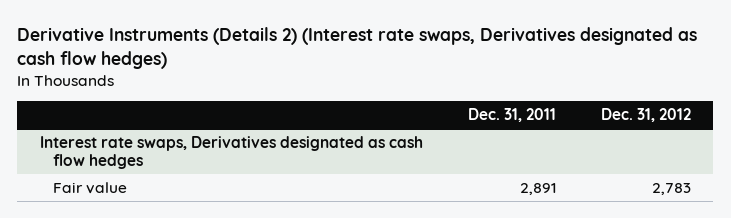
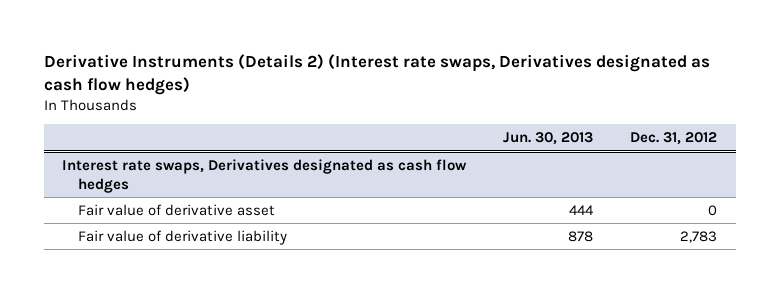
[467,108,556,123] Dec. 31, 2011 -> none
none -> [503,132,594,146] Jun. 30, 2013
none -> [78,203,276,216] Fair value of derivative asset
[53,181,128,194] Fair value -> [78,229,288,245] Fair value of derivative liability

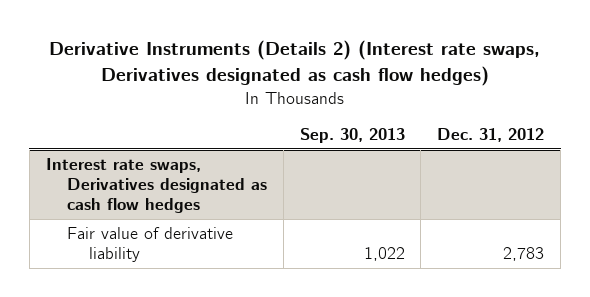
[503,132,594,146] Jun. 30, 2013 -> none
none -> [299,128,405,144] Sep. 30, 2013
[78,203,276,216] Fair value of derivative asset -> none

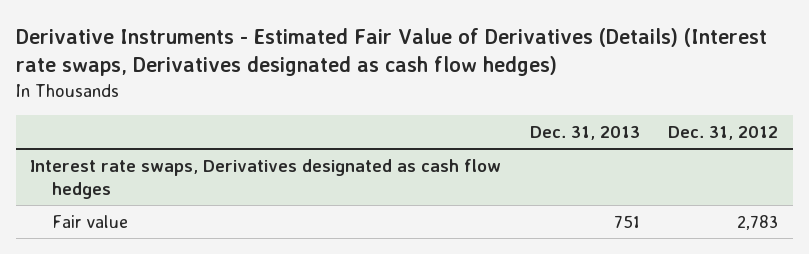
[48,40,540,87] Derivative Instruments (Details 2) (Interest rate swaps, Derivatives designated as cash flow hedges) -> [16,28,768,77] Derivative Instruments - Estimated Fair Value of Derivatives (Details) (Interest rate swaps, Derivatives designated as cash flow hedges)
[299,128,405,144] Sep. 30, 2013 -> none
none -> [529,125,640,140] Dec. 31, 2013
[67,226,234,263] Fair value of derivative liability -> [51,214,128,228] Fair value

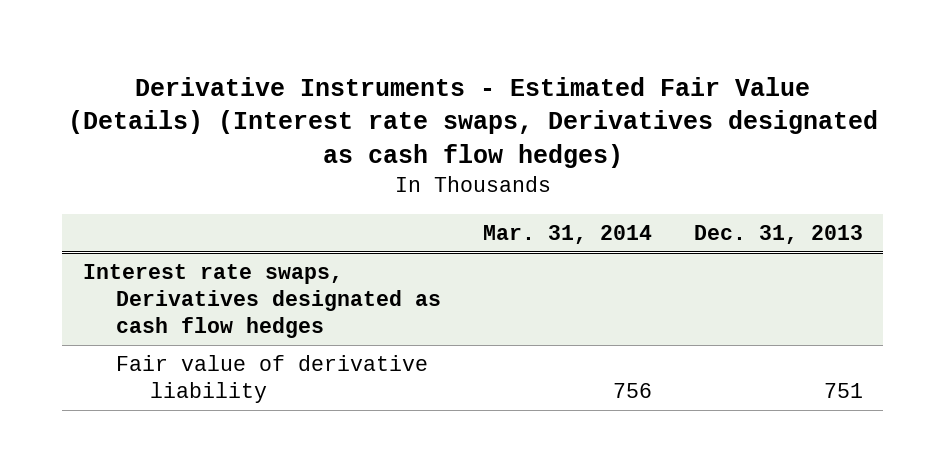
[16,28,768,77] Derivative Instruments - Estimated Fair Value of Derivatives (Details) (Interest rate swaps, Derivatives designated as cash flow hedges) -> [67,76,878,168] Derivative Instruments - Estimated Fair Value (Details) (Interest rate swaps, Derivatives designated as cash flow hedges)
[668,125,779,140] Dec. 31, 2012 -> none
none -> [482,224,652,244] Mar. 31, 2014
[51,214,128,228] Fair value -> [116,355,429,404] Fair value of derivative liability

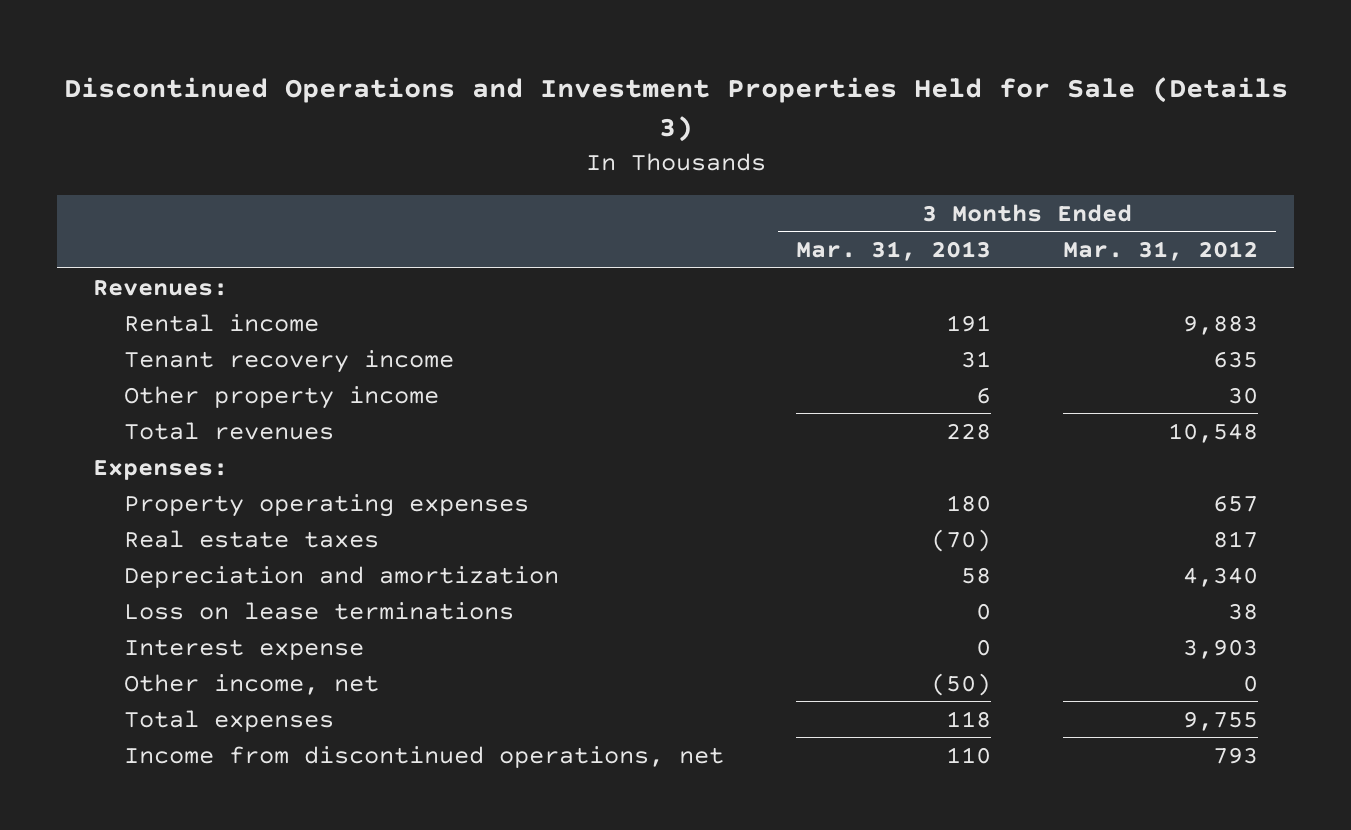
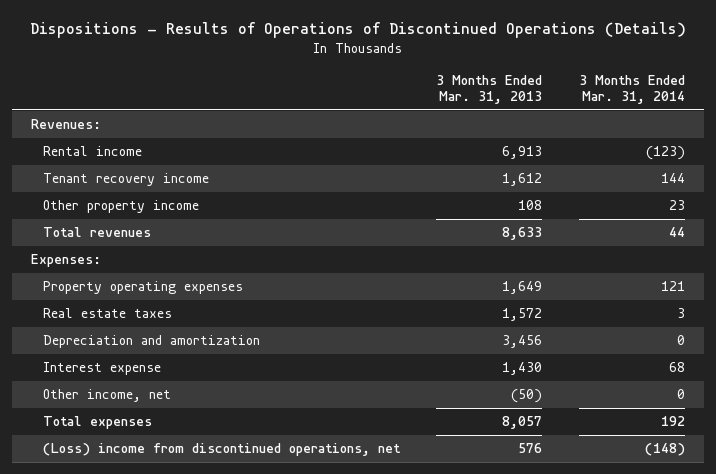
[63,76,1288,142] Discontinued Operations and Investment Properties Held for Sale (Details 3) -> [30,21,687,38] Dispositions - Results of Operations of Discontinued Operations (Details)
[1062,241,1258,262] Mar. 31, 2012 -> none
none -> [579,74,686,105] 3 Months Ended Mar. 31, 2014
[946,314,992,332] 191 -> [502,146,543,160] 6,913
[961,350,992,368] 31 -> [502,173,543,187] 1,612
[976,386,992,404] 6 -> [518,200,543,211] 108
[946,422,992,440] 228 -> [502,227,543,241] 8,633
[124,601,515,620] Loss on lease terminations -> none
[946,494,992,512] 180 -> [502,281,543,295] 1,649
[931,528,992,552] (70) -> [502,308,543,322] 1,572
[961,566,992,584] 58 -> [502,335,543,349] 3,456
[976,638,992,656] 0 -> [502,362,543,376] 1,430
[946,710,992,728] 118 -> [502,416,543,430] 8,057
[124,745,725,768] Income from discontinued operations, net -> [42,443,401,457] (Loss) income from discontinued operations, net
[946,746,992,764] 110 -> [518,443,543,454] 576

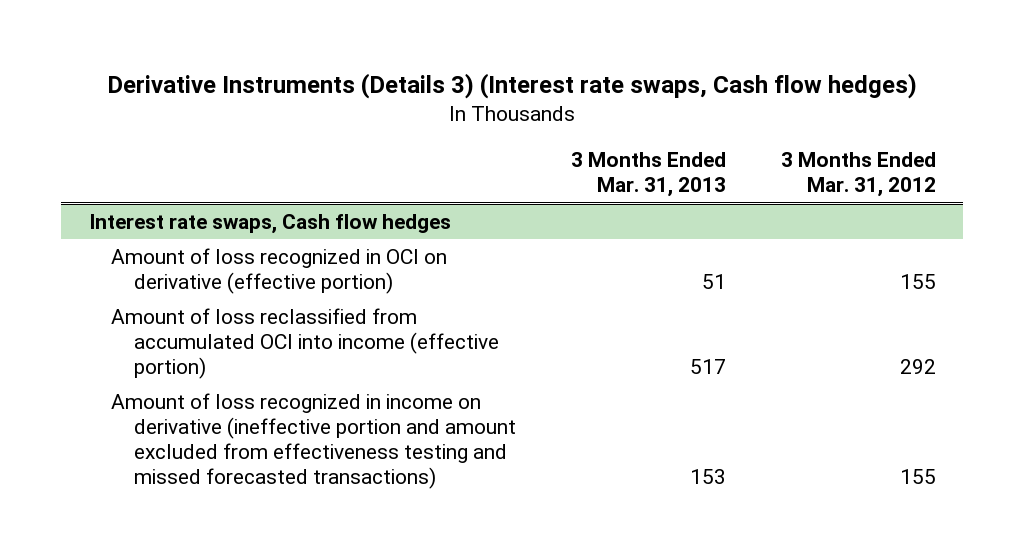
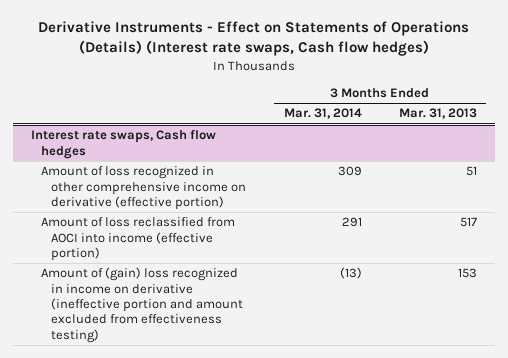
[107,73,918,100] Derivative Instruments (Details 3) (Interest rate swaps, Cash flow hedges) -> [37,21,469,57] Derivative Instruments - Effect on Statements of Operations (Details) (Interest rate swaps, Cash flow hedges)
[781,152,937,198] 3 Months Ended Mar. 31, 2012 -> none
none -> [283,108,362,120] Mar. 31, 2014
[111,247,448,295] Amount of loss recognized in OCI on derivative (effective portion) -> [41,166,247,211] Amount of loss recognized in other comprehensive income on derivative (effective portion)
[111,307,500,380] Amount of loss reclassified from accumulated OCI into income (effective portion) -> [41,217,236,262] Amount of loss reclassified from AOCI into income (effective portion)
[111,392,517,490] Amount of loss recognized in income on derivative (ineffective portion and amount excluded from effectiveness testing and missed forecasted transactions) -> [41,267,244,343] Amount of (gain) loss recognized in income on derivative (ineffective portion and amount excluded from effectiveness testing)

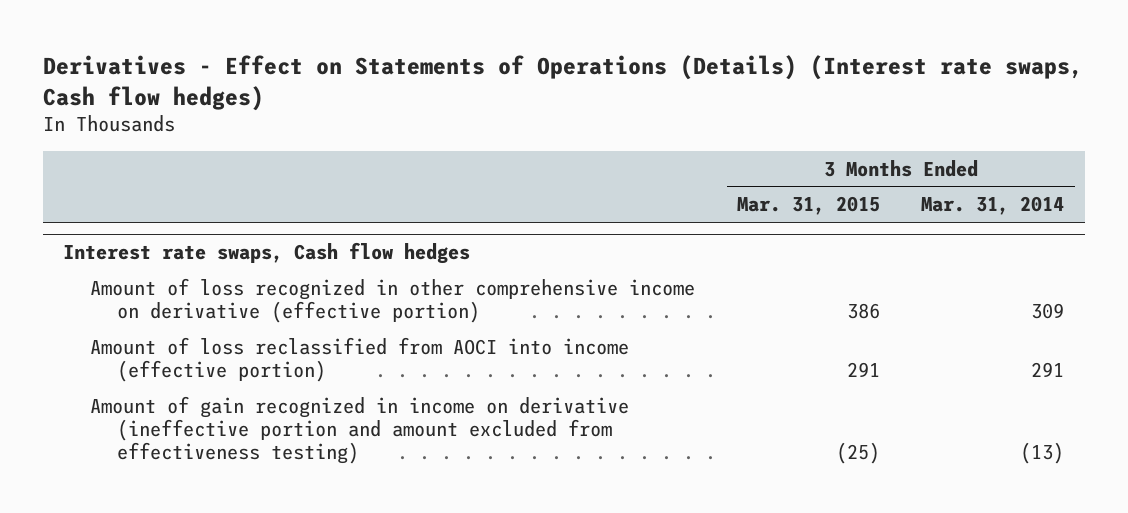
[37,21,469,57] Derivative Instruments - Effect on Statements of Operations (Details) (Interest rate swaps, Cash flow hedges) -> [42,54,1083,111] Derivatives - Effect on Statements of Operations (Details) (Interest rate swaps, Cash flow hedges)
[398,108,477,120] Mar. 31, 2013 -> none
none -> [736,196,880,216] Mar. 31, 2015
[41,267,244,343] Amount of (gain) loss recognized in income on derivative (ineffective portion and amount excluded from effectiveness testing) -> [90,395,630,464] Amount of gain recognized in income on derivative (ineffective portion and amount excluded from effectiveness testing)

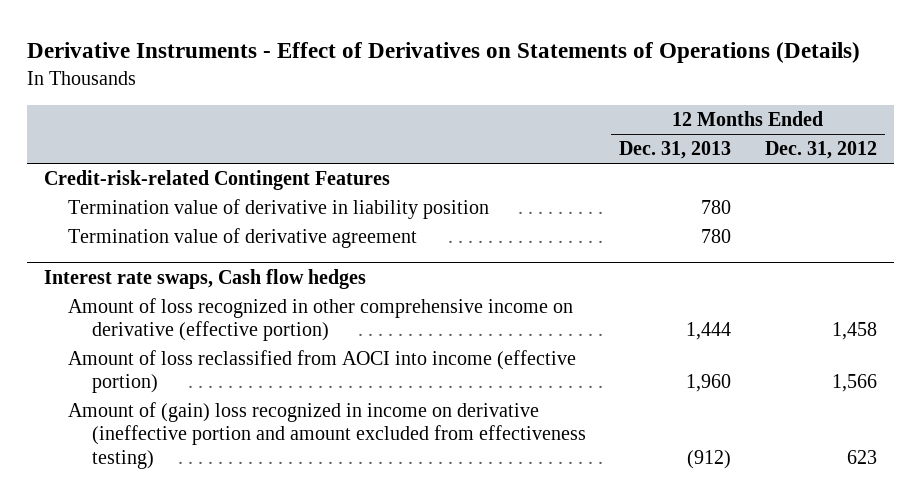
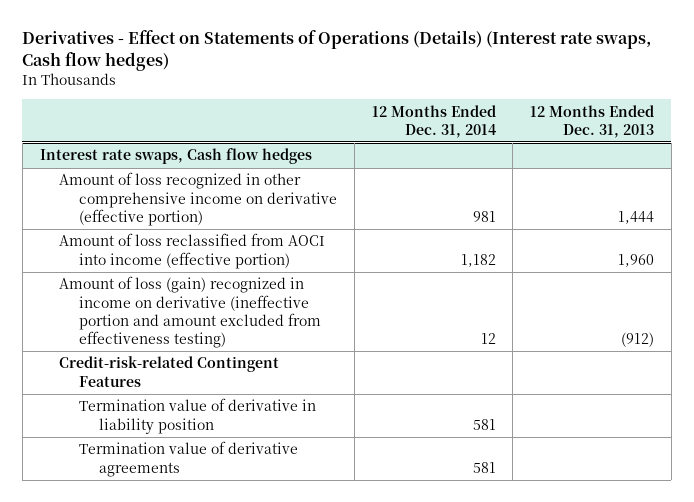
[27,42,861,64] Derivative Instruments - Effect of Derivatives on Statements of Operations (Details) -> [22,30,652,72] Derivatives - Effect on Statements of Operations (Details) (Interest rate swaps, Cash flow hedges)
[764,141,877,160] Dec. 31, 2012 -> none
none -> [371,104,496,138] 12 Months Ended Dec. 31, 2014
[43,170,390,191] Credit-risk-related Contingent Features -> none
[67,199,489,220] Termination value of derivative in liability position -> none
[67,228,417,249] Termination value of derivative agreement -> none
[67,402,586,469] Amount of (gain) loss recognized in income on derivative (ineffective portion and amount excluded from effectiveness testing) -> [59,276,322,348] Amount of loss (gain) recognized in income on derivative (ineffective portion and amount excluded from effectiveness testing)
none -> [59,356,280,387] Credit-risk-related Contingent Features
none -> [79,398,317,434] Termination value of derivative in liability position
none -> [79,441,299,477] Termination value of derivative agreements

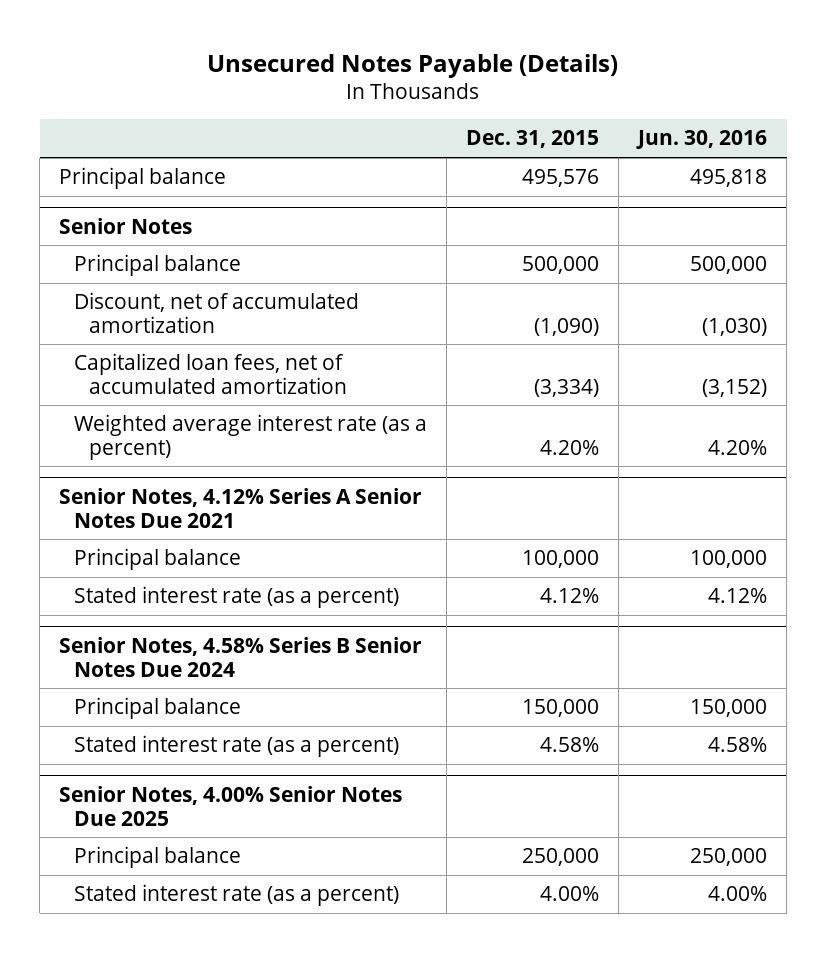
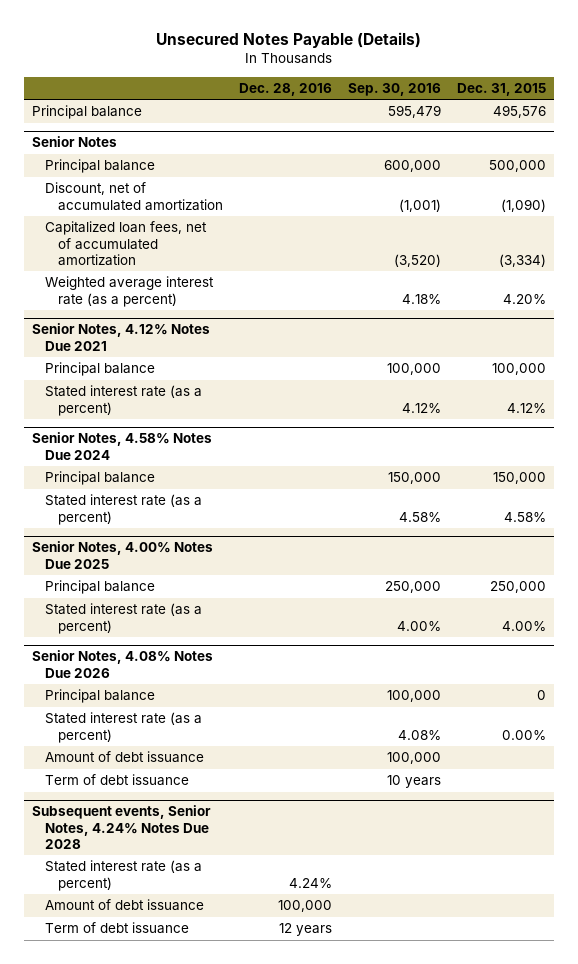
[636,130,768,150] Jun. 30, 2016 -> none
none -> [238,83,332,97] Dec. 28, 2016
none -> [347,83,441,97] Sep. 30, 2016
[59,487,423,528] Senior Notes, 4.12% Series A Senior Notes Due 2021 -> [32,323,211,351] Senior Notes, 4.12% Notes Due 2021
[59,636,423,677] Senior Notes, 4.58% Series B Senior Notes Due 2024 -> [32,432,213,460] Senior Notes, 4.58% Notes Due 2024
[59,785,403,826] Senior Notes, 4.00% Senior Notes Due 2025 -> [32,541,214,569] Senior Notes, 4.00% Notes Due 2025
none -> [32,650,214,678] Senior Notes, 4.08% Notes Due 2026
none -> [45,689,156,704] Principal balance
none -> [45,712,203,743] Stated interest rate (as a percent)
none -> [45,751,205,764] Amount of debt issuance
none -> [45,774,190,787] Term of debt issuance
none -> [32,805,212,850] Subsequent events, Senior Notes, 4.24% Notes Due 2028
none -> [45,860,203,891] Stated interest rate (as a percent)
none -> [45,899,205,912] Amount of debt issuance
none -> [45,922,190,935] Term of debt issuance

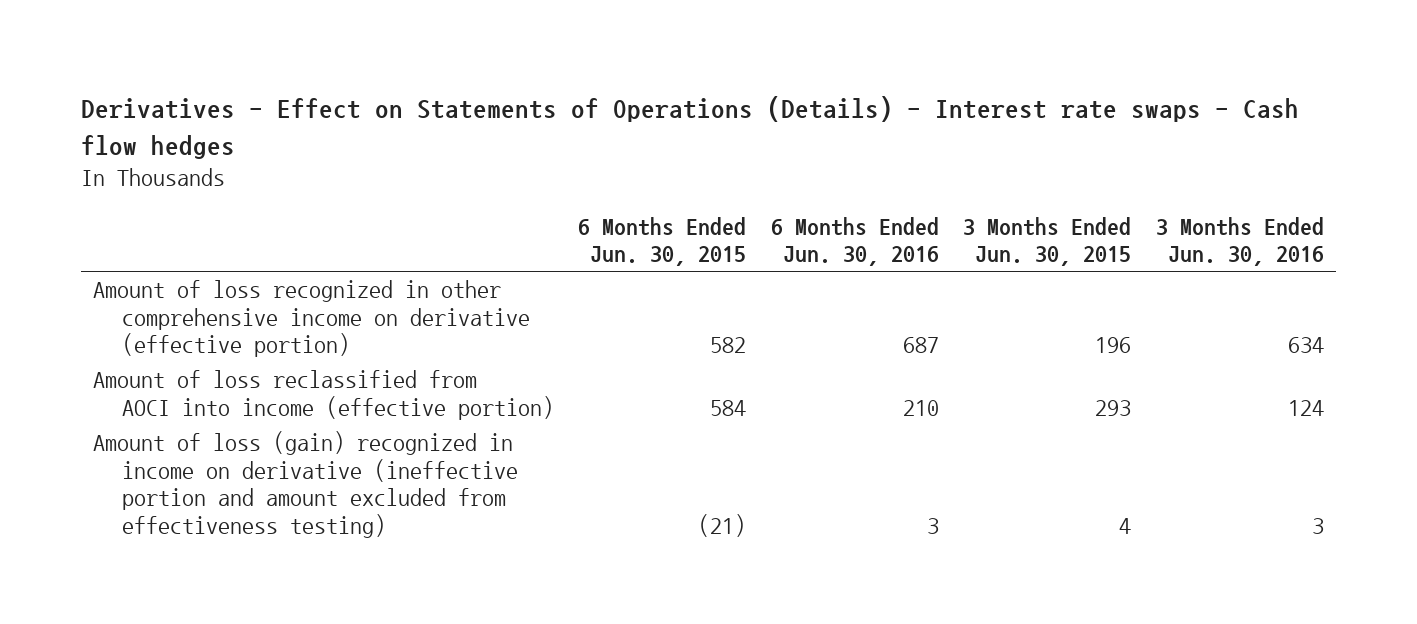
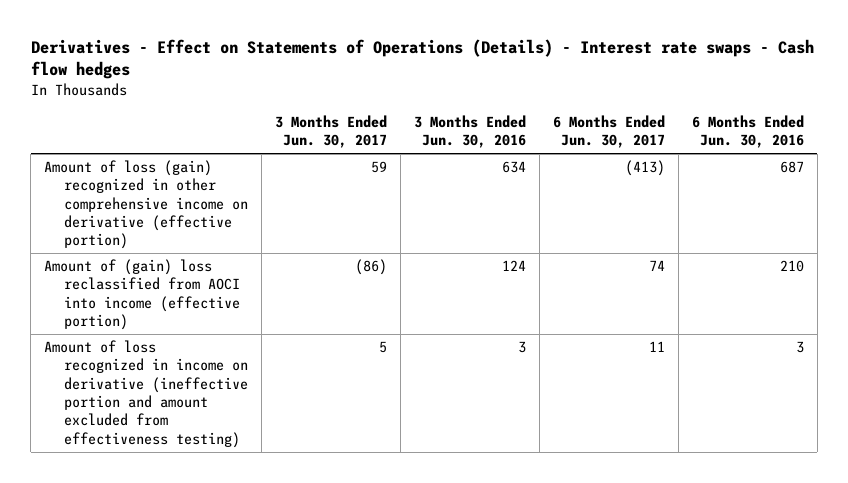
[578,216,747,267] 6 Months Ended Jun. 30, 2015 -> none
[963,216,1132,267] 3 Months Ended Jun. 30, 2015 -> none
none -> [274,114,387,149] 3 Months Ended Jun. 30, 2017
none -> [552,114,665,149] 6 Months Ended Jun. 30, 2017
[93,279,530,358] Amount of loss recognized in other comprehensive income on derivative (effective portion) -> [44,159,248,250] Amount of loss (gain) recognized in other comprehensive income on derivative (effective portion)
[93,369,554,420] Amount of loss reclassified from AOCI into income (effective portion) -> [44,258,240,331] Amount of (gain) loss reclassified from AOCI into income (effective portion)
[93,430,518,539] Amount of loss (gain) recognized in income on derivative (ineffective portion and amount excluded from effectiveness testing) -> [44,339,248,448] Amount of loss recognized in income on derivative (ineffective portion and amount excluded from effectiveness testing)

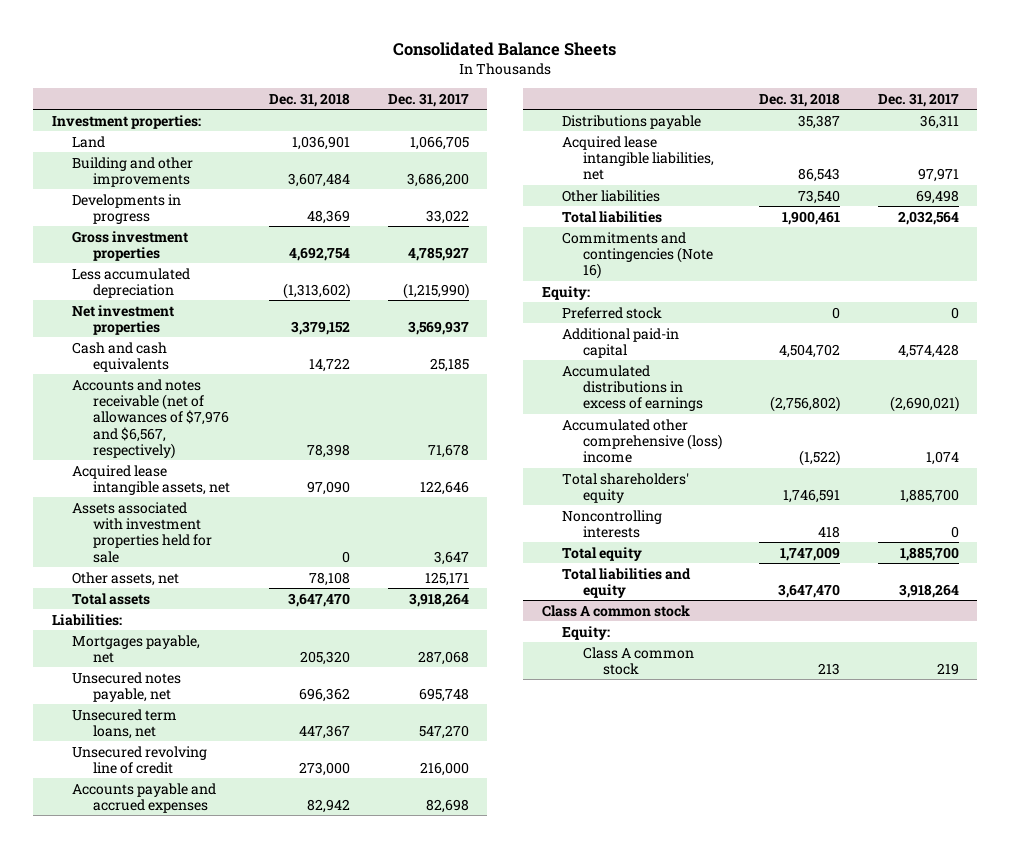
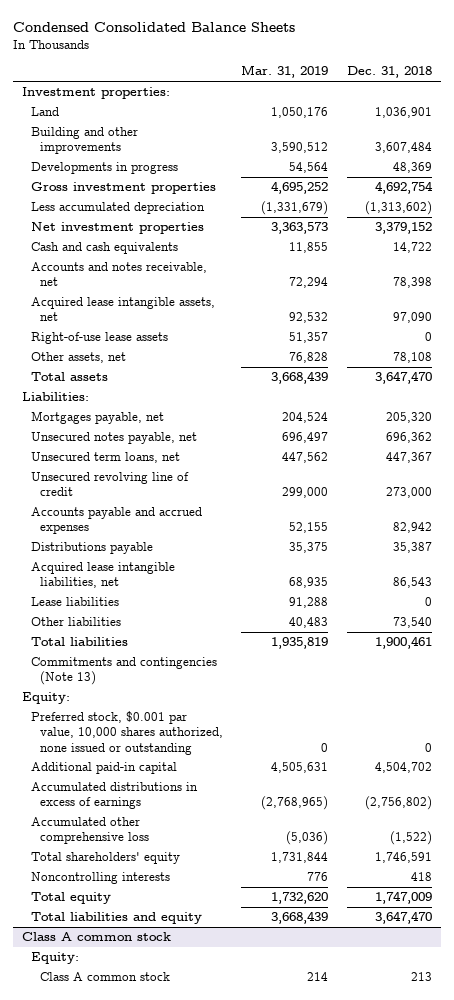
[393,41,617,56] Consolidated Balance Sheets -> [12,21,295,32] Condensed Consolidated Balance Sheets
[387,92,469,107] Dec. 31, 2017 -> none
none -> [241,65,329,79] Mar. 31, 2019
[72,378,229,460] Accounts and notes receivable (net of allowances of $7,976 and $6,567, respectively) -> [31,262,208,287] Accounts and notes receivable, net
[72,501,212,563] Assets associated with investment properties held for sale -> none
none -> [31,332,169,345] Right-of-use lease assets
none -> [31,597,120,607] Lease liabilities
[562,231,713,280] Commitments and contingencies (Note 16) -> [31,657,218,686] Commitments and contingencies (Note 13)
[562,306,663,319] Preferred stock -> [31,711,223,755] Preferred stock, $0.001 par value, 10,000 shares authorized, none issued or outstanding
[562,418,722,464] Accumulated other comprehensive (loss) income -> [31,817,149,845] Accumulated other comprehensive loss

